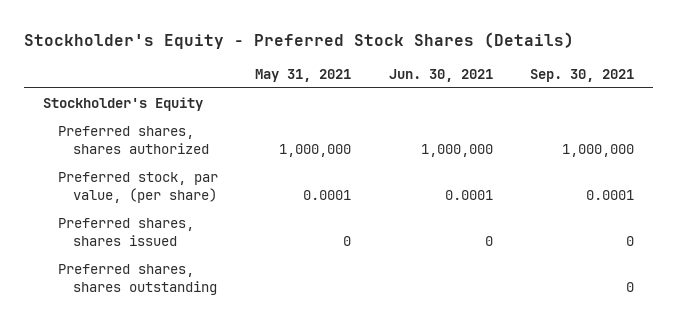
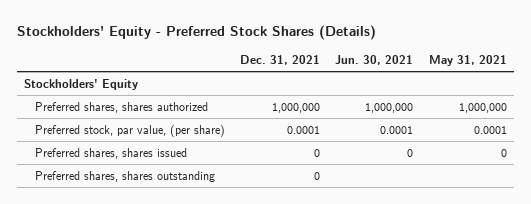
[24,31,575,49] Stockholder's Equity - Preferred Stock Shares (Details) -> [16,24,376,40] Stockholders' Equity - Preferred Stock Shares (Details)
[530,68,635,82] Sep. 30, 2021 -> none
none -> [240,54,321,65] Dec. 31, 2021
[42,97,203,112] Stockholder's Equity -> [24,78,139,90] Stockholders' Equity

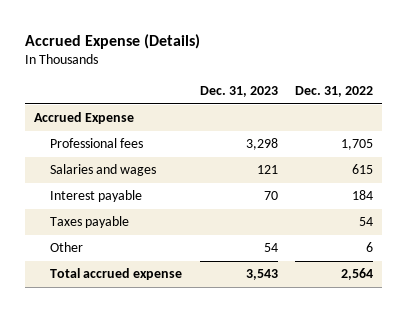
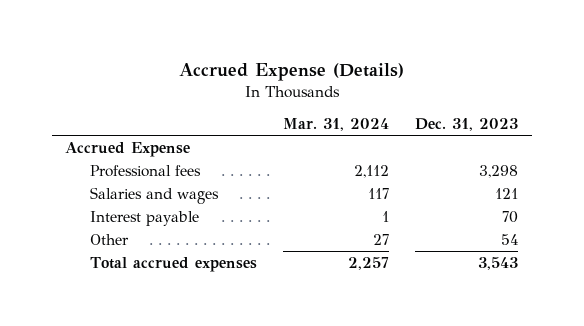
[295,86,374,98] Dec. 31, 2022 -> none
none -> [283,117,390,131] Mar. 31, 2024
[50,216,130,229] Taxes payable -> none
[50,268,183,281] Total accrued expense -> [89,256,257,272] Total accrued expenses

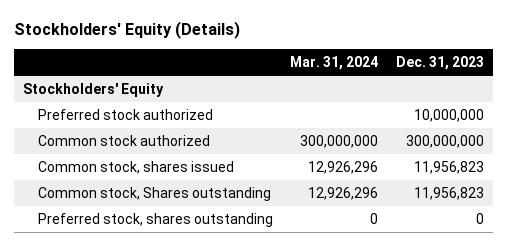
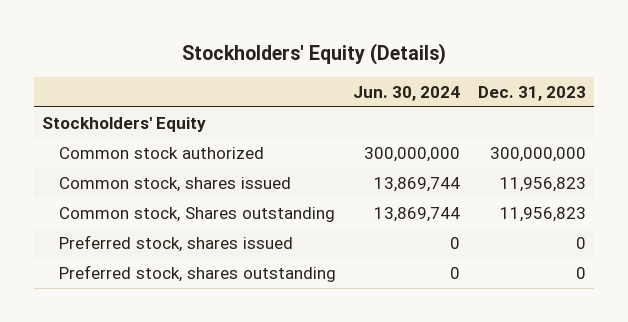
[290,55,379,70] Mar. 31, 2024 -> none
none -> [353,85,461,101] Jun. 30, 2024
[37,109,213,121] Preferred stock authorized -> none
none -> [59,234,294,252] Preferred stock, shares issued

